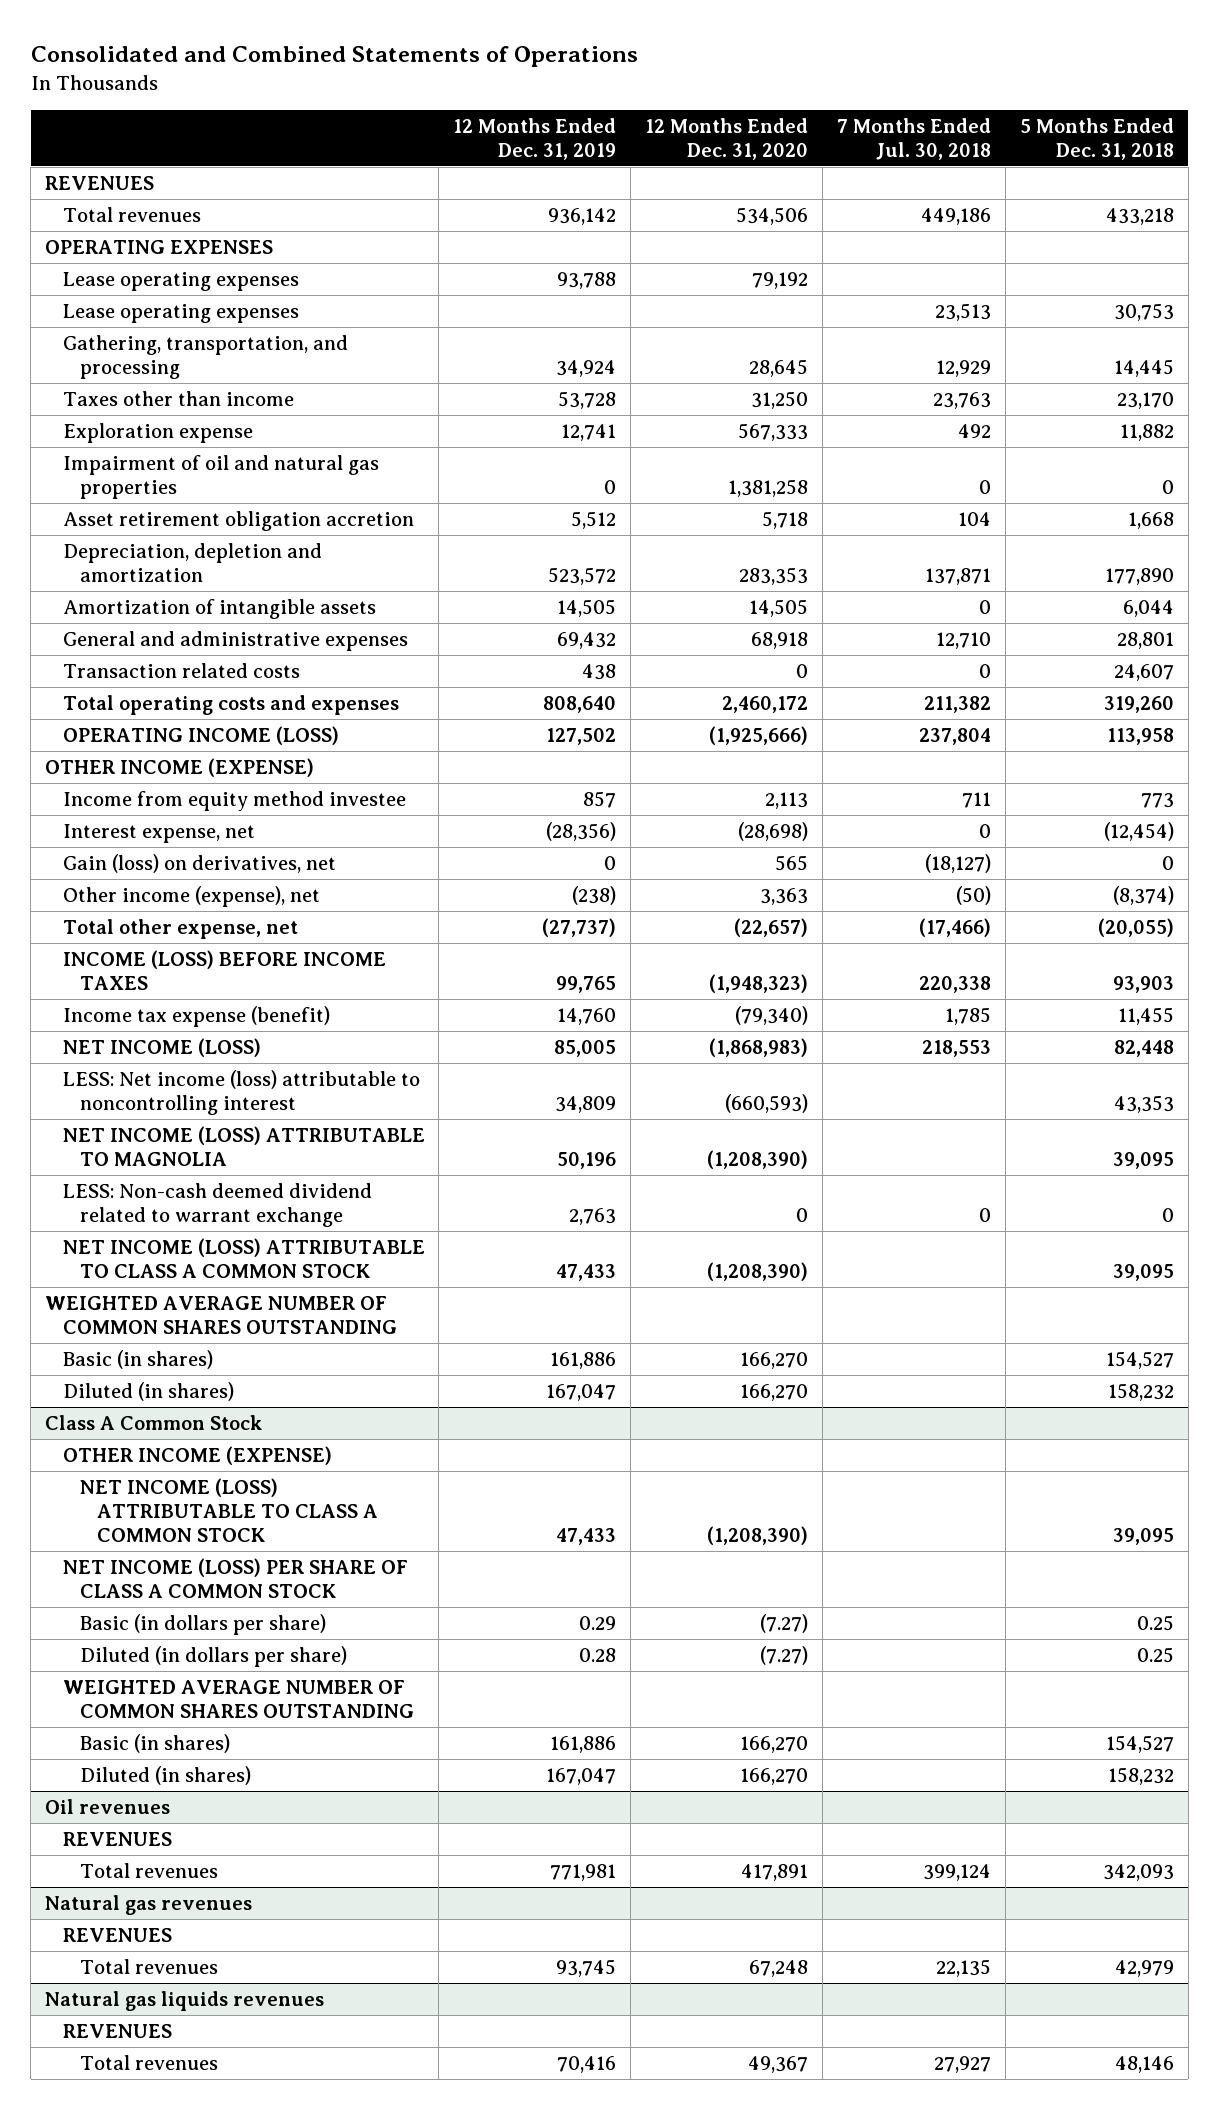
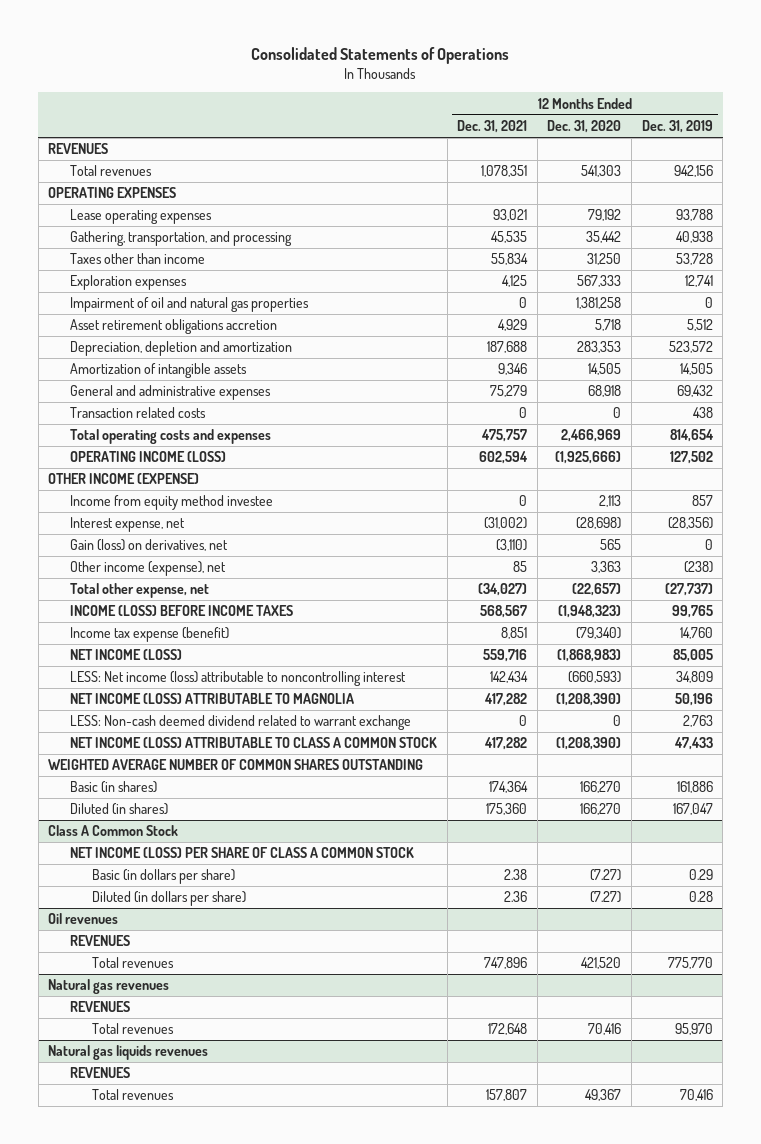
[30,46,638,68] Consolidated and Combined Statements of Operations -> [251,46,510,64] Consolidated Statements of Operations
[837,117,992,160] 7 Months Ended Jul. 30, 2018 -> none
[1019,117,1174,160] 5 Months Ended Dec. 31, 2018 -> none
none -> [457,120,528,134] Dec. 31, 2021
[548,207,617,225] 936,142 -> [673,165,713,178] 942,156
[736,206,809,225] 534,506 -> [581,165,622,178] 541,303
[62,303,299,323] Lease operating expenses -> none
[556,360,617,378] 34,924 -> [675,231,713,244] 40,938
[749,359,809,378] 28,645 -> [586,231,622,244] 35,442
[62,422,253,443] Exploration expense -> [70,275,188,291] Exploration expenses
[62,510,414,531] Asset retirement obligation accretion -> [70,319,278,335] Asset retirement obligations accretion
[543,695,617,713] 808,640 -> [669,429,714,443] 814,654
[722,695,809,713] 2,460,172 -> [561,429,622,443] 2,466,969
[62,1445,332,1465] OTHER INCOME (EXPENSE) -> none
[79,1477,379,1543] NET INCOME (LOSS) ATTRIBUTABLE TO CLASS A COMMON STOCK -> none
[62,1679,414,1719] WEIGHTED AVERAGE NUMBER OF COMMON SHARES OUTSTANDING -> none
[79,1733,230,1753] Basic (in shares) -> none
[79,1765,251,1785] Diluted (in shares) -> none
[550,1863,617,1881] 771,981 -> [667,957,713,970] 775,770
[741,1863,809,1881] 417,891 -> [581,957,622,970] 421,520
[556,1958,617,1977] 93,745 -> [674,1023,713,1036] 95,970
[749,1959,809,1977] 67,248 -> [588,1023,622,1036] 70,416

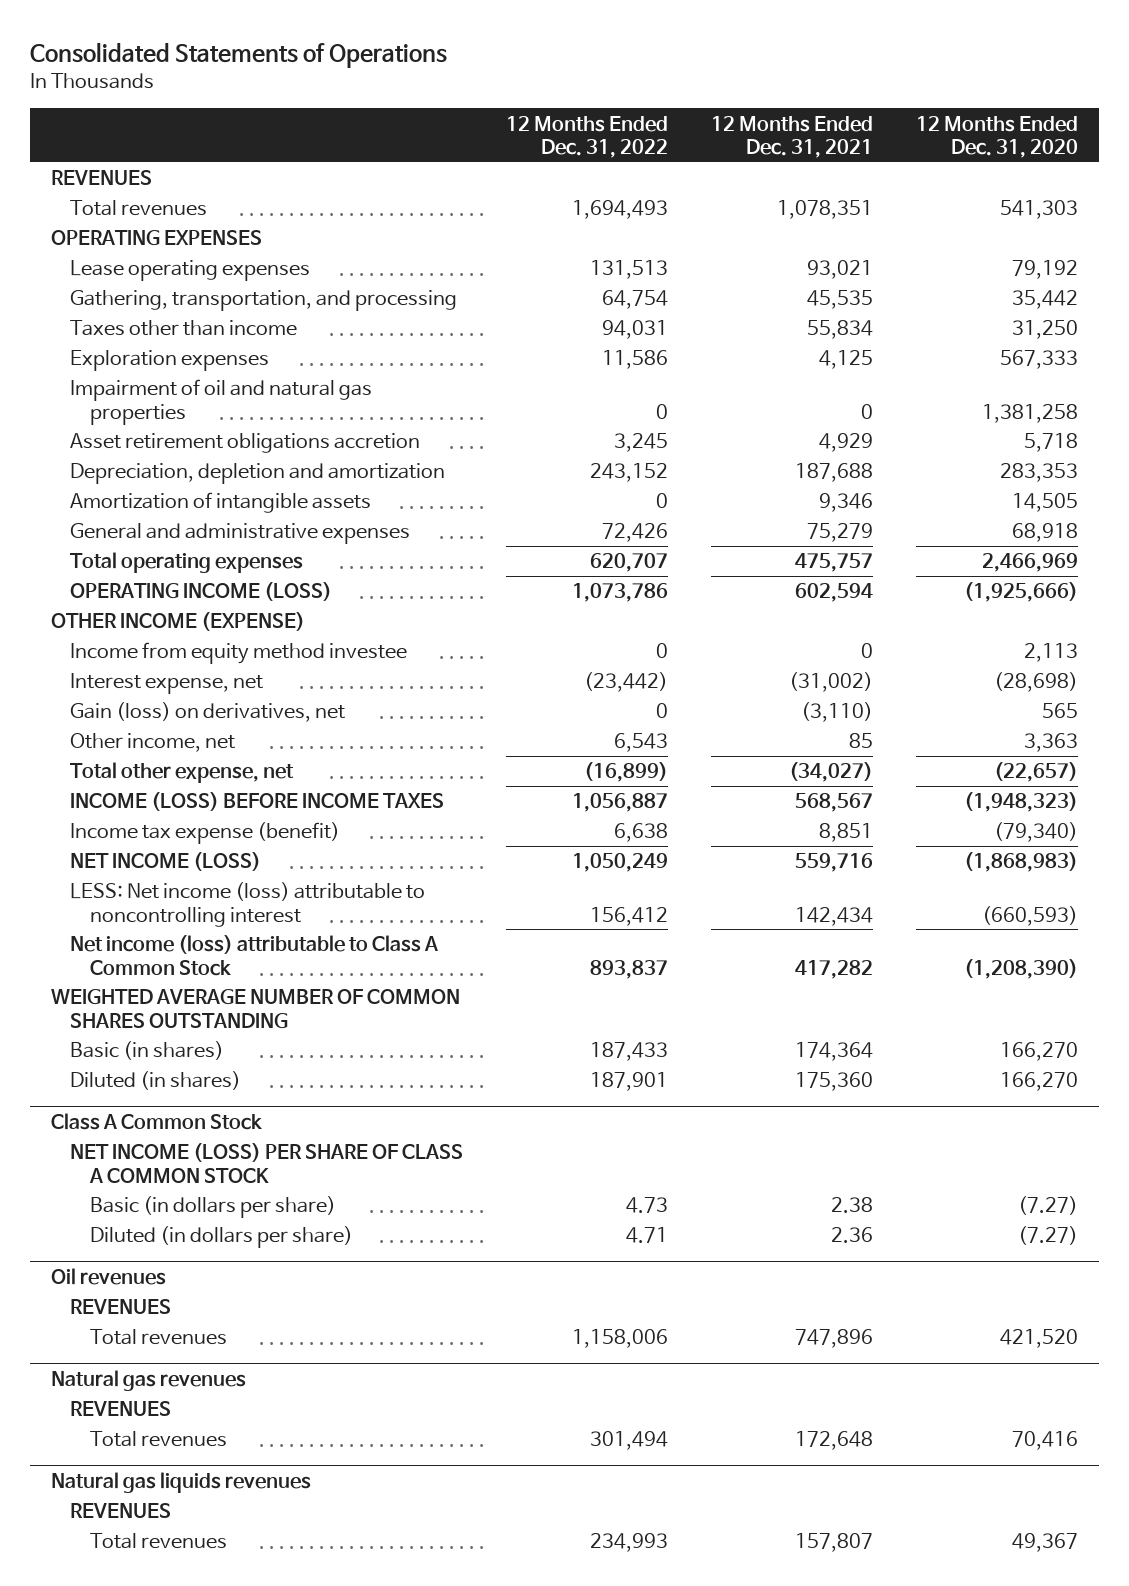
[641,120,713,134] Dec. 31, 2019 -> none
none -> [506,115,669,159] 12 Months Ended Dec. 31, 2022
[70,407,207,419] Transaction related costs -> none
[70,429,272,445] Total operating costs and expenses -> [70,552,304,574] Total operating expenses
[70,561,227,577] Other income (expense), net -> [70,733,236,753] Other income, net
[70,715,412,731] LESS: Non-cash deemed dividend related to warrant exchange -> none
[70,737,438,749] NET INCOME (LOSS) ATTRIBUTABLE TO CLASS A COMMON STOCK -> none
[70,693,355,705] NET INCOME (LOSS) ATTRIBUTABLE TO MAGNOLIA -> [70,935,439,976] Net income (loss) attributable to Class A Common Stock

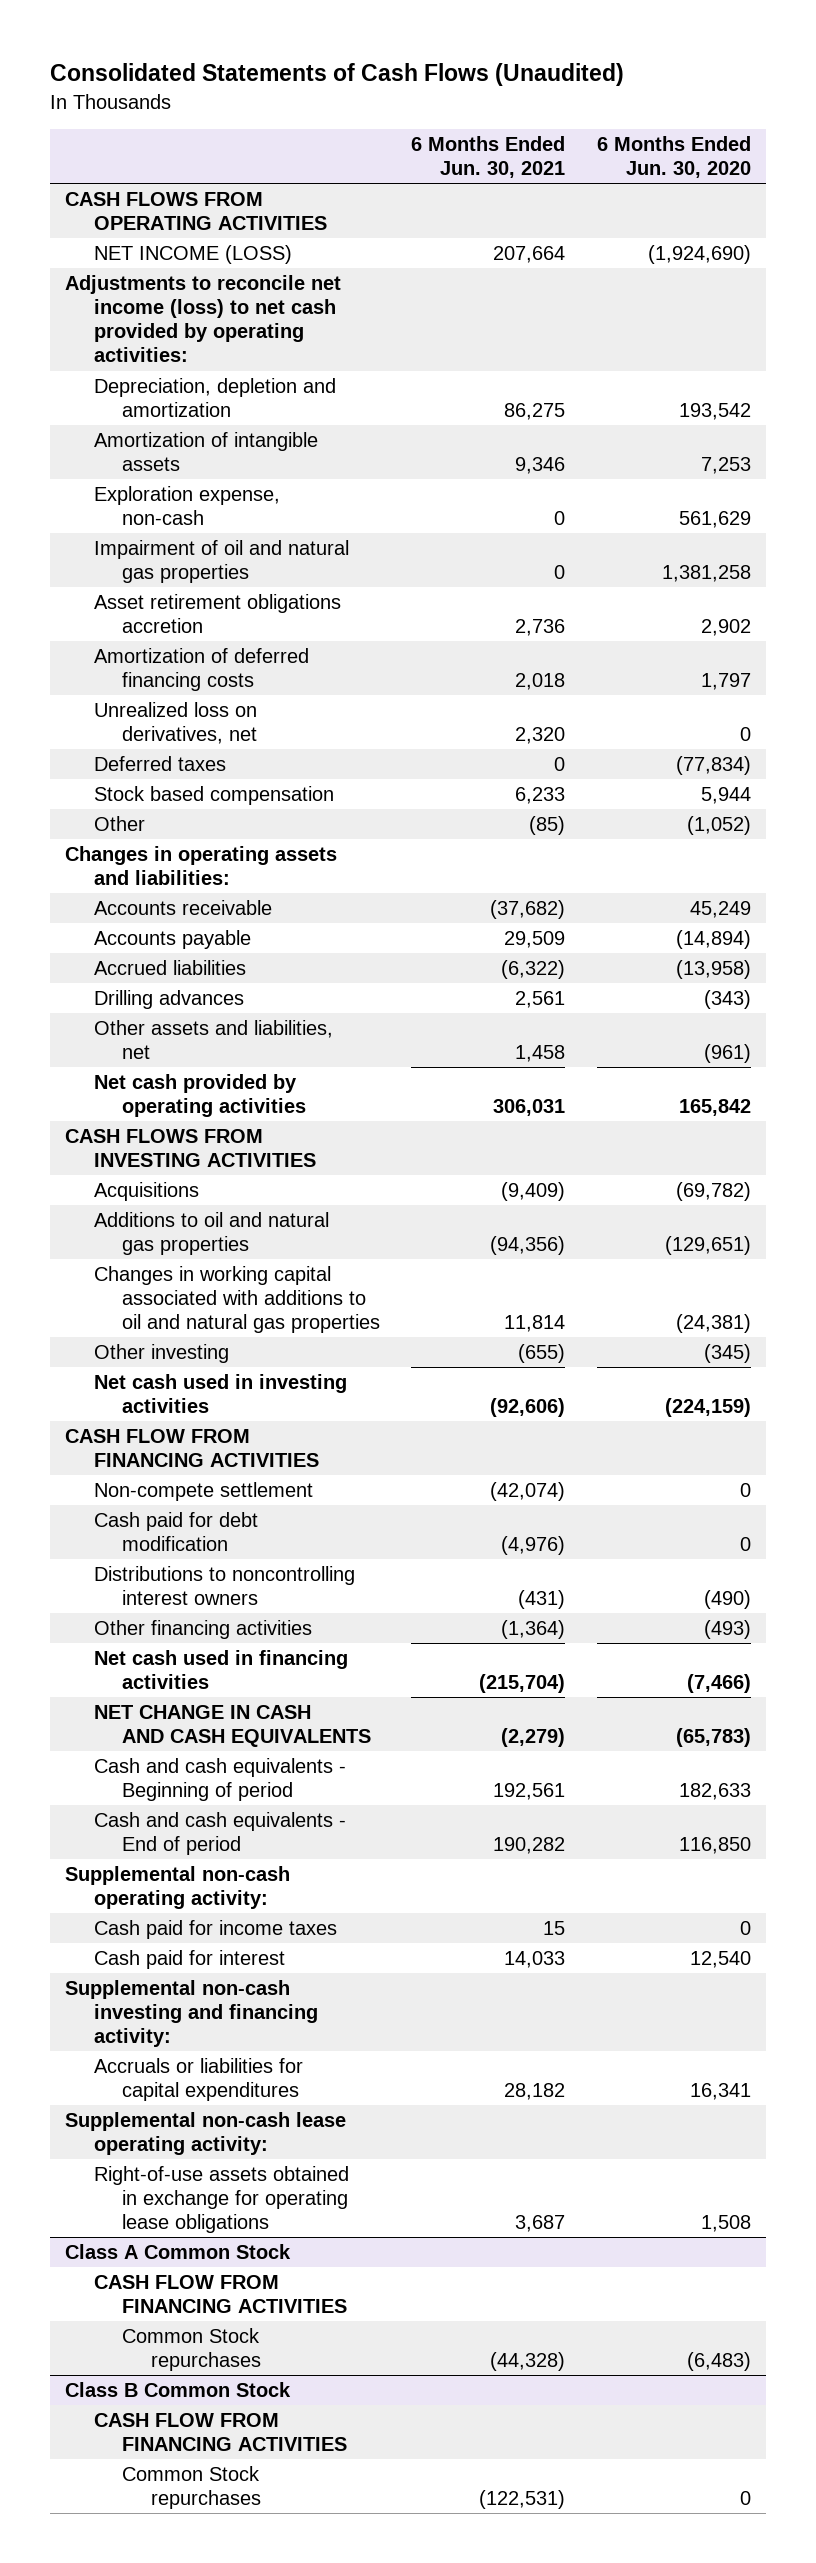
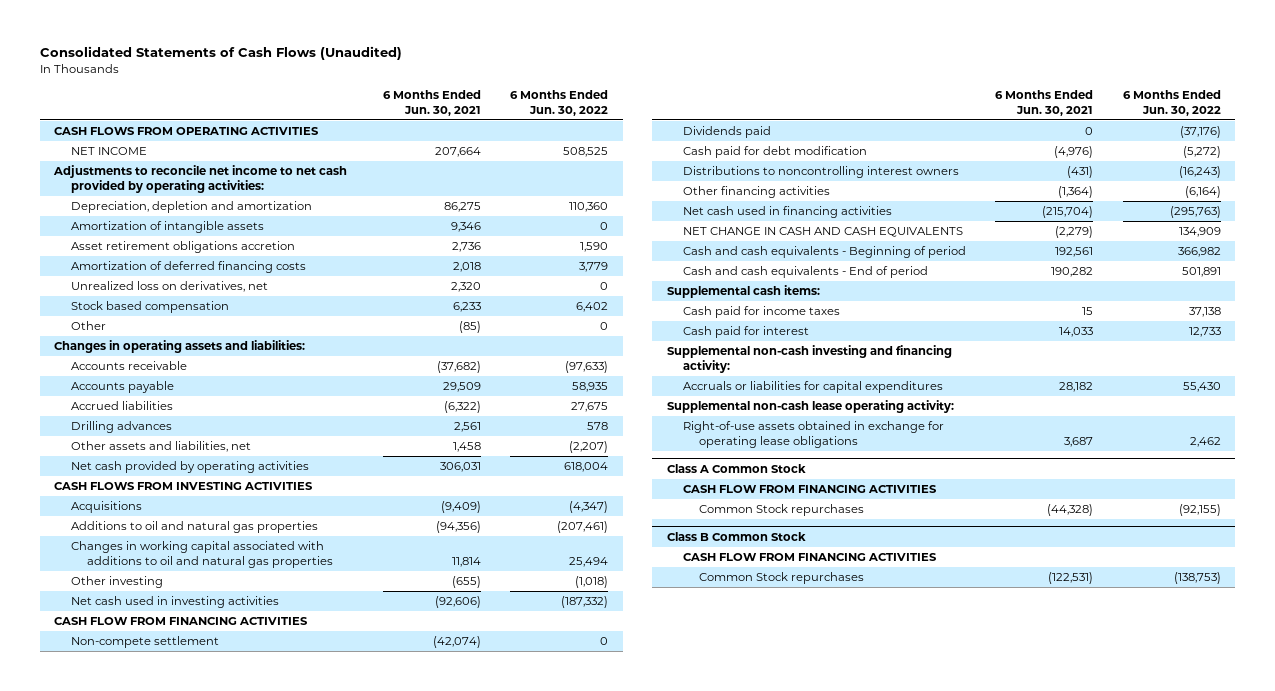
[596,135,751,179] 6 Months Ended Jun. 30, 2020 -> none
none -> [510,89,609,116] 6 Months Ended Jun. 30, 2022
[93,245,292,265] NET INCOME (LOSS) -> [70,147,147,156] NET INCOME
[65,275,342,363] Adjustments to reconcile net income (loss) to net cash provided by operating activities: -> [53,165,348,194] Adjustments to reconcile net income to net cash provided by operating activities:
[93,486,280,526] Exploration expense, non-cash -> none
[93,540,349,584] Impairment of oil and natural gas properties -> none
[93,756,226,772] Deferred taxes -> none
none -> [682,126,771,139] Dividends paid
[65,1866,291,1910] Supplemental non-cash operating activity: -> [666,285,820,299] Supplemental cash items:

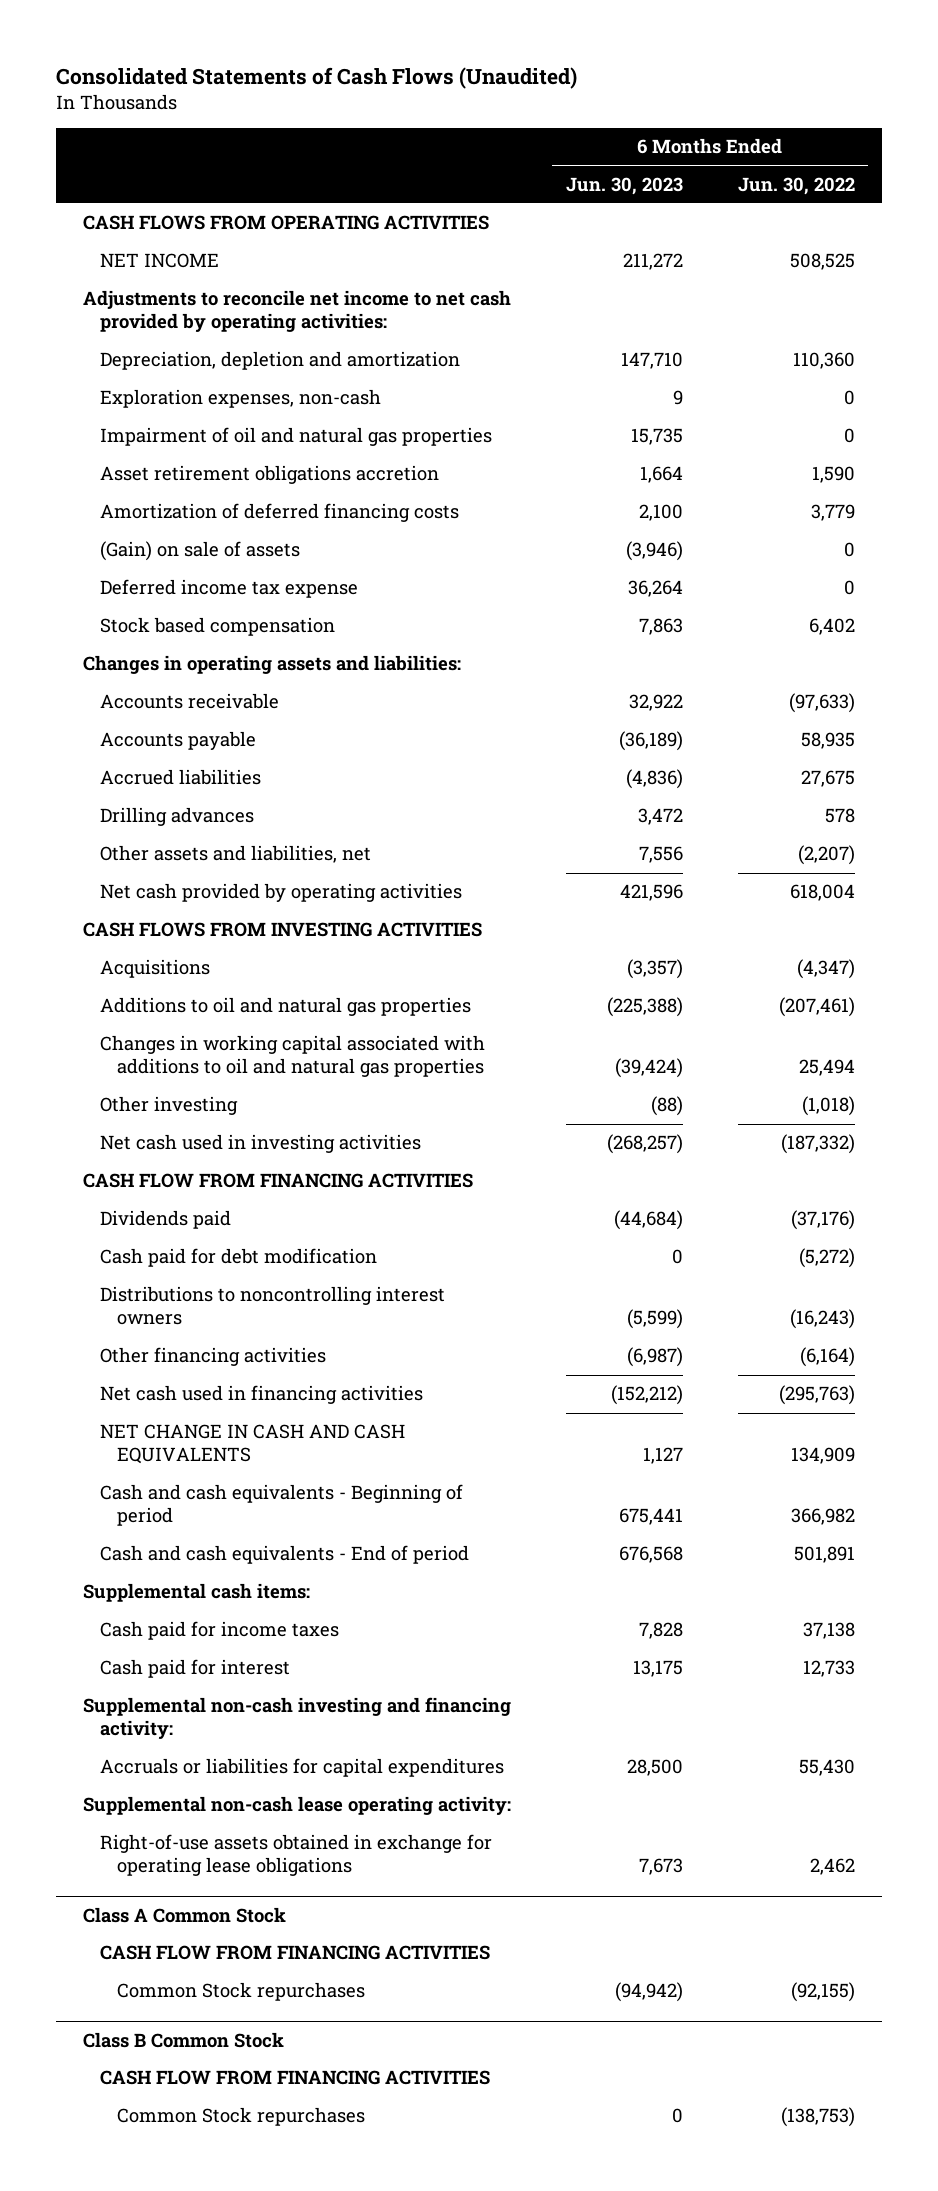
[383,89,482,116] 6 Months Ended Jun. 30, 2021 -> none
none -> [565,176,683,195] Jun. 30, 2023
[70,221,264,234] Amortization of intangible assets -> none
none -> [99,389,381,409] Exploration expenses, non-cash
none -> [99,427,492,447] Impairment of oil and natural gas properties
[70,281,268,293] Unrealized loss on derivatives, net -> none
none -> [99,541,300,562] (Gain) on sale of assets
none -> [99,579,358,599] Deferred income tax expense
[70,321,106,331] Other -> none
[70,636,219,649] Non-compete settlement -> none

